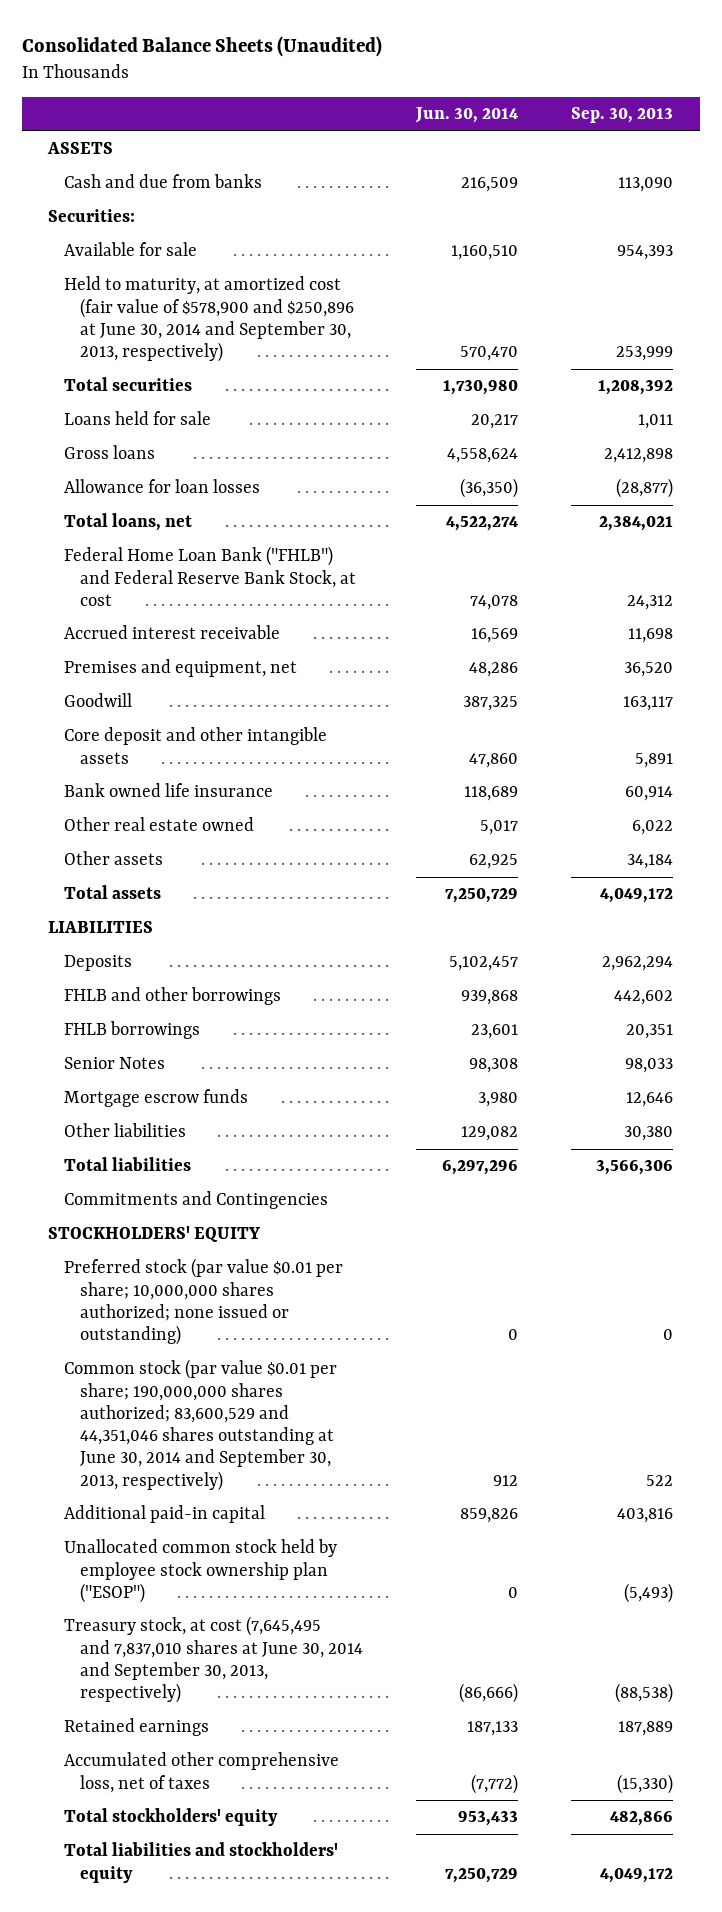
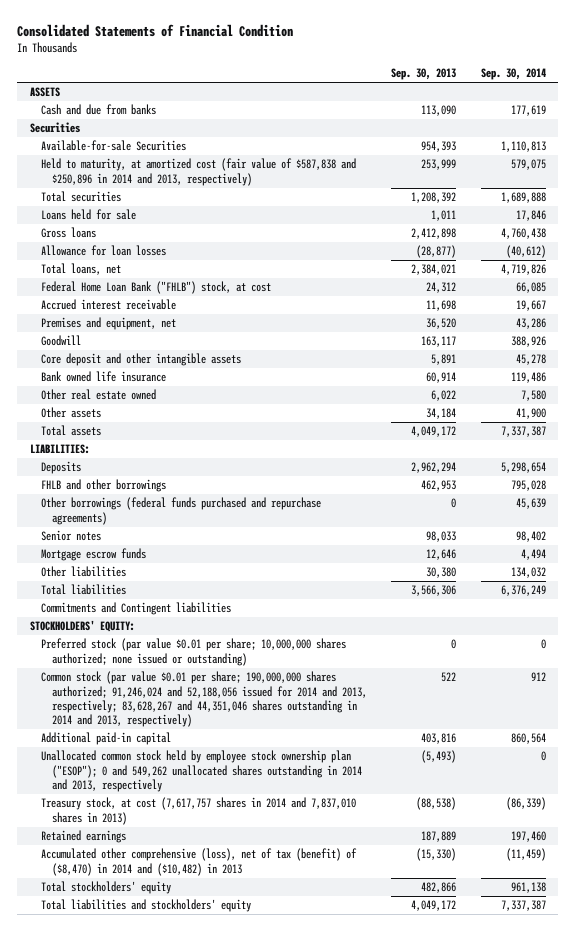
[21,35,382,57] Consolidated Balance Sheets (Unaudited) -> [17,23,294,37] Consolidated Statements of Financial Condition
[415,107,519,124] Jun. 30, 2014 -> none
none -> [480,68,546,81] Sep. 30, 2014
[48,209,136,223] Securities: -> [29,122,80,134] Securities
[64,242,198,257] Available for sale -> [40,140,186,152] Available-for-sale Securities
[64,276,354,363] Held to maturity, at amortized cost (fair value of $578,900 and $250,896 at June 30, 2014 and September 30, 2013, respectively) -> [40,158,356,186] Held to maturity, at amortized cost (fair value of $587,838 and $250,896 in 2014 and 2013, respectively)
[64,546,356,606] Federal Home Loan Bank ("FHLB") and Federal Reserve Bank Stock, at cost -> [40,281,271,295] Federal Home Loan Bank ("FHLB") stock, at cost
[48,921,154,934] LIABILITIES -> [29,444,90,455] LIABILITIES:
[64,1021,201,1040] FHLB borrowings -> none
[614,990,674,1006] 442,602 -> [421,480,457,492] 462,953
none -> [40,497,321,525] Other borrowings (federal funds purchased and repurchase agreements)
[64,1057,166,1070] Senior Notes -> [40,530,101,542] Senior notes
[64,1191,329,1210] Commitments and Contingencies -> [40,602,231,616] Commitments and Contingent liabilities
[48,1226,261,1243] STOCKHOLDERS' EQUITY -> [29,620,135,633] STOCKHOLDERS' EQUITY:
[64,1359,338,1491] Common stock (par value $0.01 per share; 190,000,000 shares authorized; 83,600,529 and 44,351,046 shares outstanding at June 30, 2014 and September 30, 2013, respectively) -> [40,671,367,728] Common stock (par value $0.01 per share; 190,000,000 shares authorized; 91,246,024 and 52,188,056 issued for 2014 and 2013, respectively; 83,628,267 and 44,351,046 shares outstanding in 2014 and 2013, respectively)
[64,1539,338,1603] Unallocated common stock held by employee stock ownership plan ("ESOP") -> [40,750,362,792] Unallocated common stock held by employee stock ownership plan ("ESOP"); 0 and 549,262 unallocated shares outstanding in 2014 and 2013, respectively
[64,1616,363,1704] Treasury stock, at cost (7,645,495 and 7,837,010 shares at June 30, 2014 and September 30, 2013, respectively) -> [40,797,356,825] Treasury stock, at cost (7,617,757 shares in 2014 and 7,837,010 shares in 2013)
[64,1752,340,1793] Accumulated other comprehensive loss, net of taxes -> [40,848,357,876] Accumulated other comprehensive (loss), net of tax (benefit) of ($8,470) in 2014 and ($10,482) in 2013

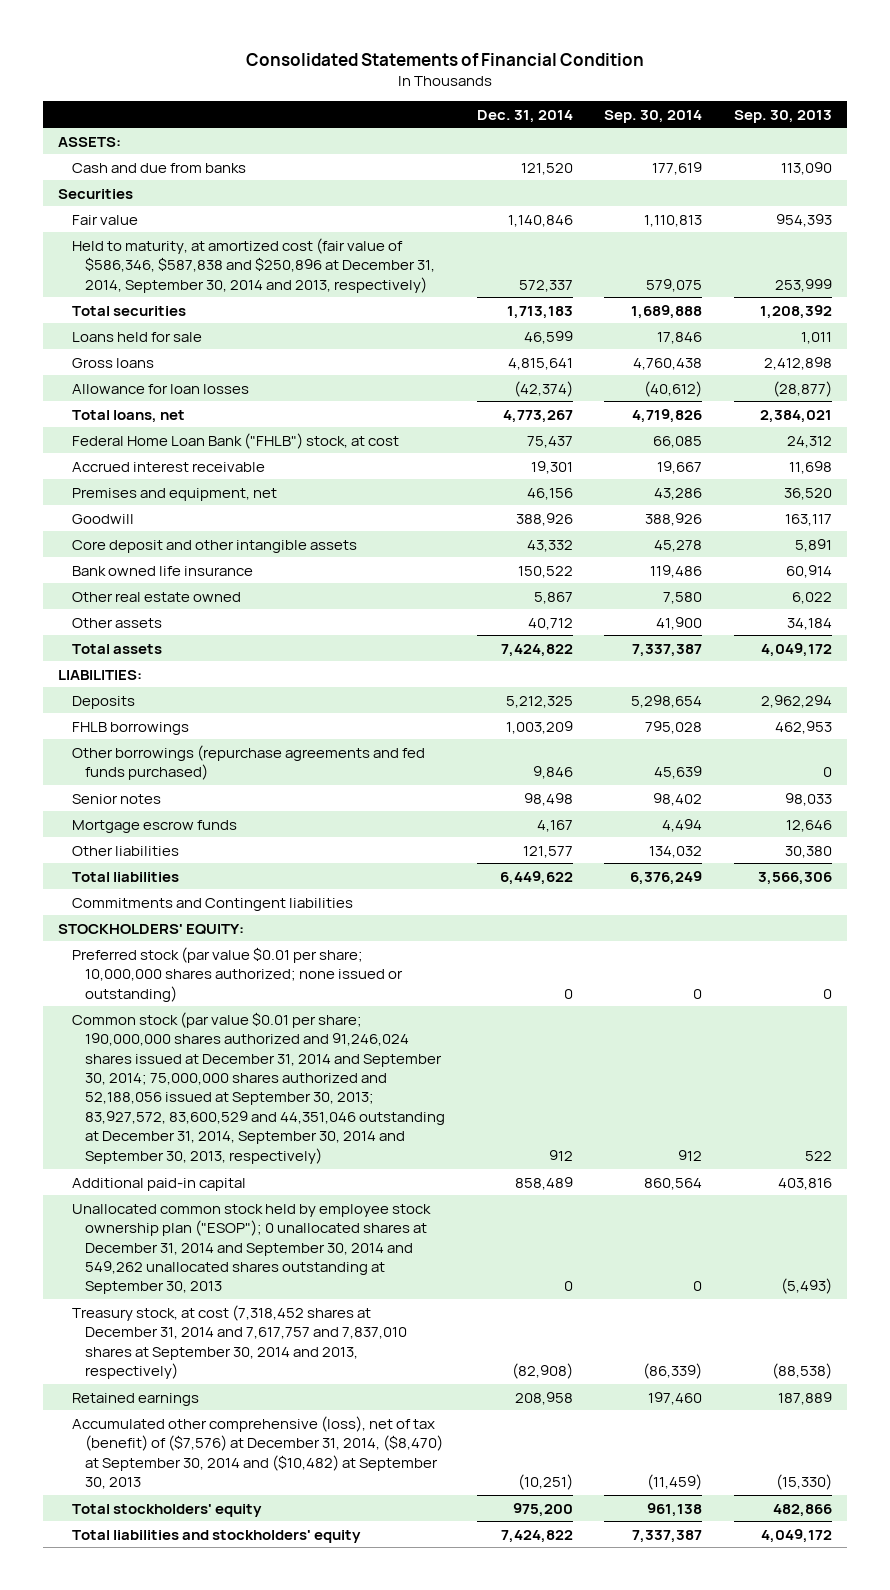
none -> [476,109,573,123] Dec. 31, 2014
[29,87,60,98] ASSETS -> [58,136,122,147] ASSETS:
[40,140,186,152] Available-for-sale Securities -> [71,214,138,225] Fair value
[40,158,356,186] Held to maturity, at amortized cost (fair value of $587,838 and $250,896 in 2014 and 2013, respectively) -> [71,237,436,293] Held to maturity, at amortized cost (fair value of $586,346, $587,838 and $250,896 at December 31, 2014, September 30, 2014 and 2013, respectively)
[40,479,166,493] FHLB and other borrowings -> [71,721,189,735] FHLB borrowings
[40,497,321,525] Other borrowings (federal funds purchased and repurchase agreements) -> [71,744,425,781] Other borrowings (repurchase agreements and fed funds purchased)
[40,671,367,728] Common stock (par value $0.01 per share; 190,000,000 shares authorized; 91,246,024 and 52,188,056 issued for 2014 and 2013, respectively; 83,628,267 and 44,351,046 shares outstanding in 2014 and 2013, respectively) -> [71,1011,446,1164] Common stock (par value $0.01 per share; 190,000,000 shares authorized and 91,246,024 shares issued at December 31, 2014 and September 30, 2014; 75,000,000 shares authorized and 52,188,056 issued at September 30, 2013; 83,927,572, 83,600,529 and 44,351,046 outstanding at December 31, 2014, September 30, 2014 and September 30, 2013, respectively)
[40,750,362,792] Unallocated common stock held by employee stock ownership plan ("ESOP"); 0 and 549,262 unallocated shares outstanding in 2014 and 2013, respectively -> [71,1203,431,1295] Unallocated common stock held by employee stock ownership plan ("ESOP"); 0 unallocated shares at December 31, 2014 and September 30, 2014 and 549,262 unallocated shares outstanding at September 30, 2013
[40,797,356,825] Treasury stock, at cost (7,617,757 shares in 2014 and 7,837,010 shares in 2013) -> [71,1304,408,1380] Treasury stock, at cost (7,318,452 shares at December 31, 2014 and 7,617,757 and 7,837,010 shares at September 30, 2014 and 2013, respectively)
[40,848,357,876] Accumulated other comprehensive (loss), net of tax (benefit) of ($8,470) in 2014 and ($10,482) in 2013 -> [71,1415,444,1490] Accumulated other comprehensive (loss), net of tax (benefit) of ($7,576) at December 31, 2014, ($8,470) at September 30, 2014 and ($10,482) at September 30, 2013

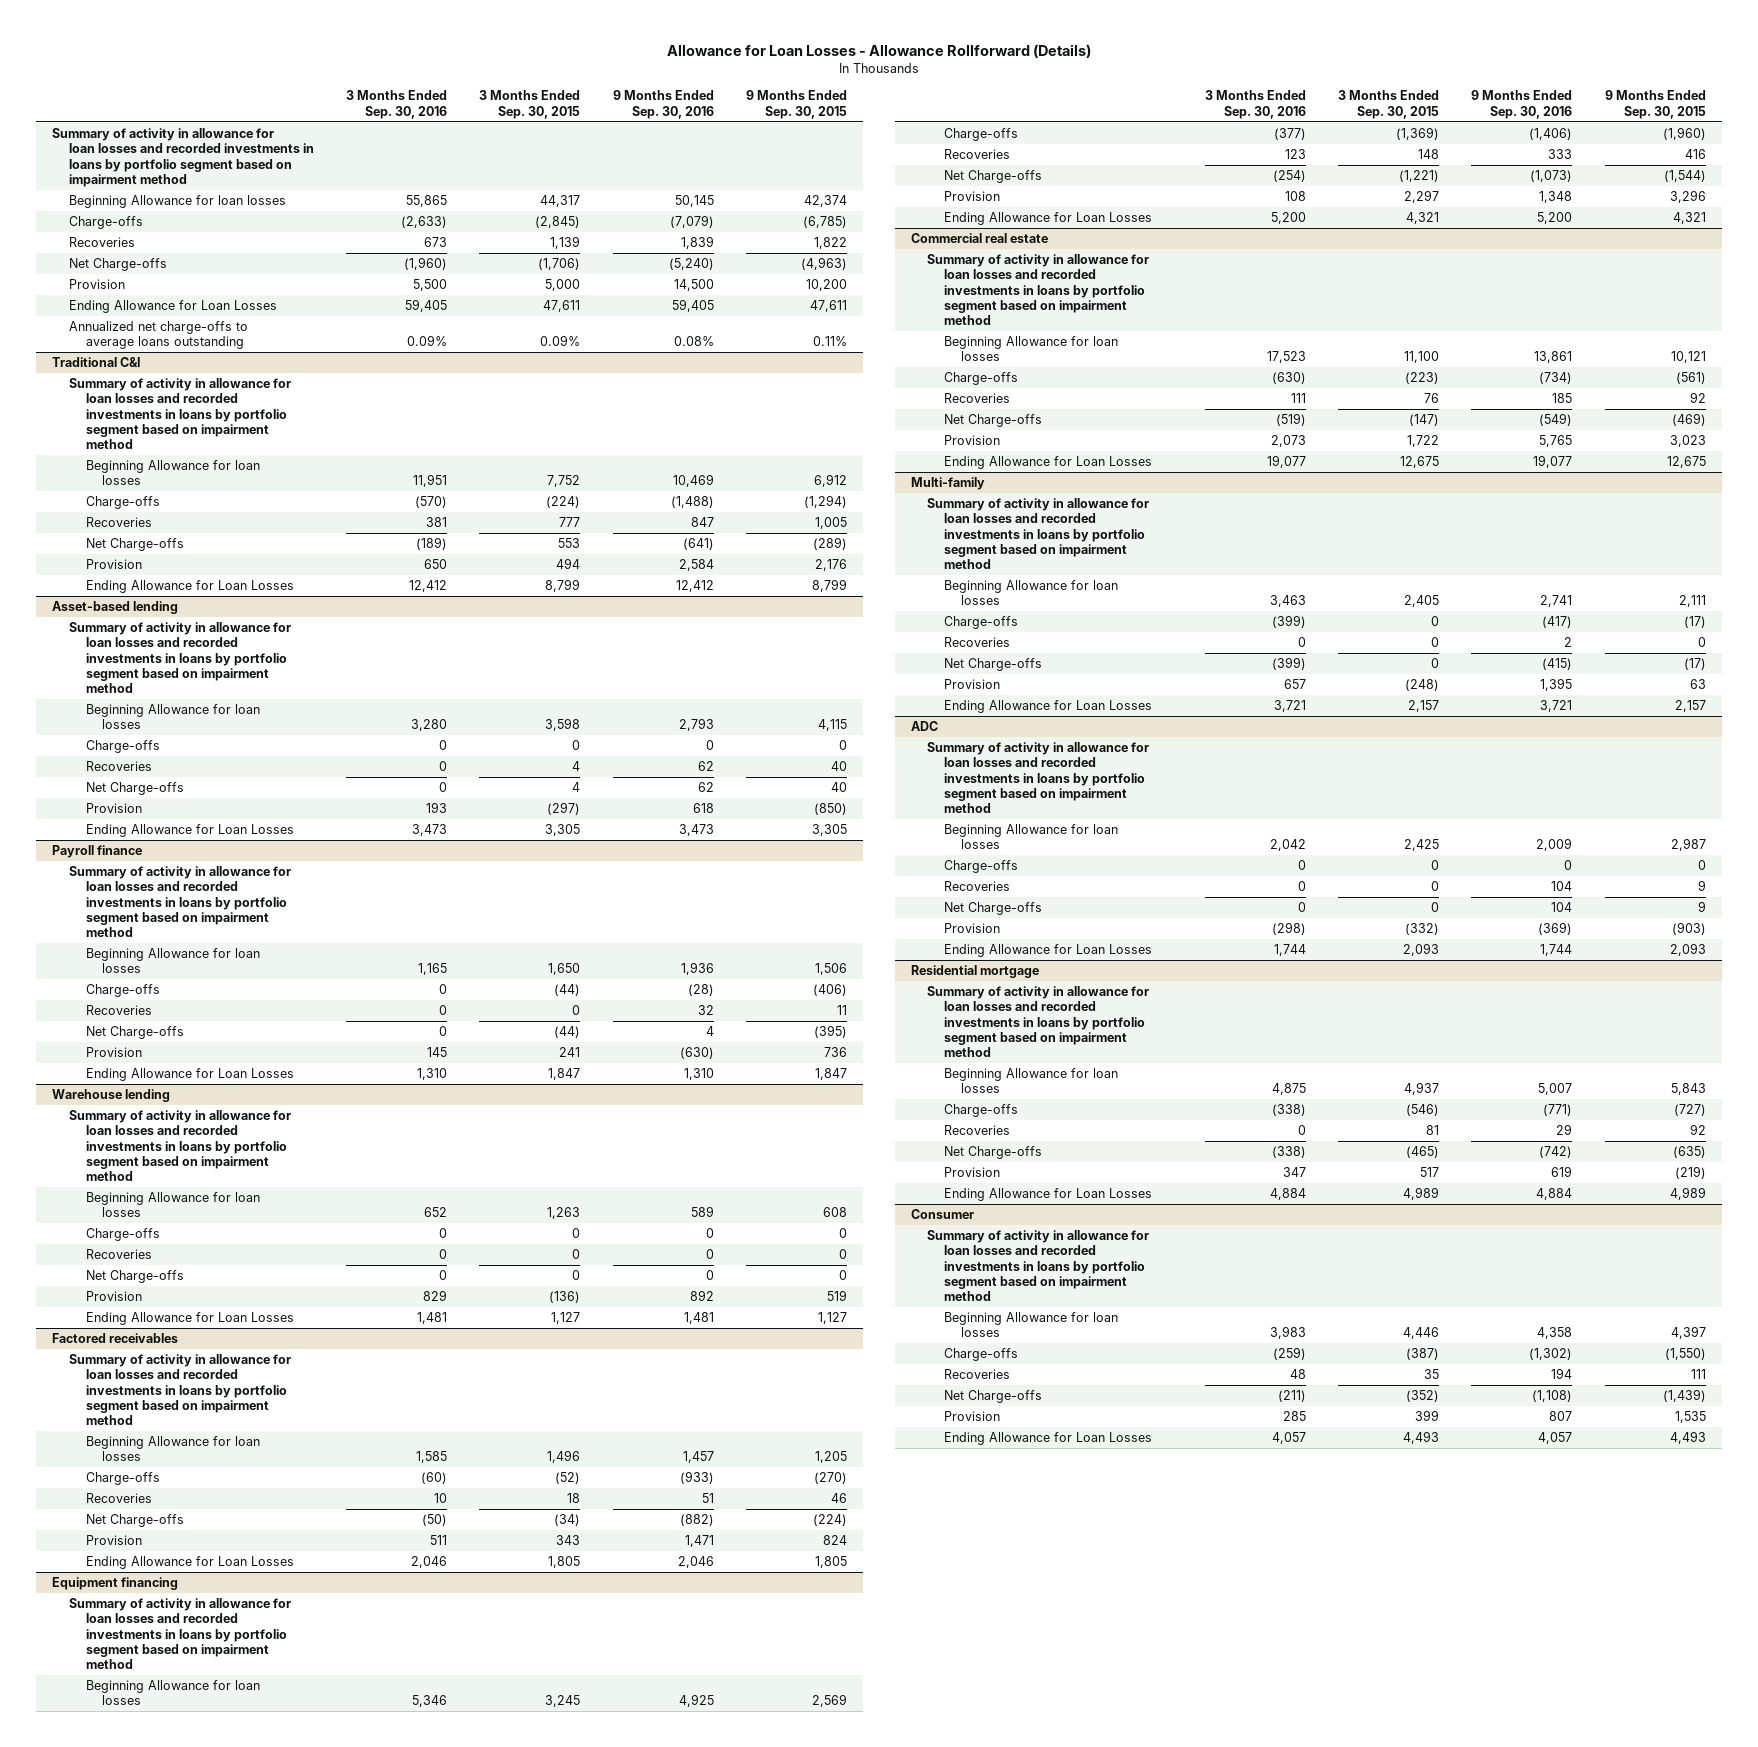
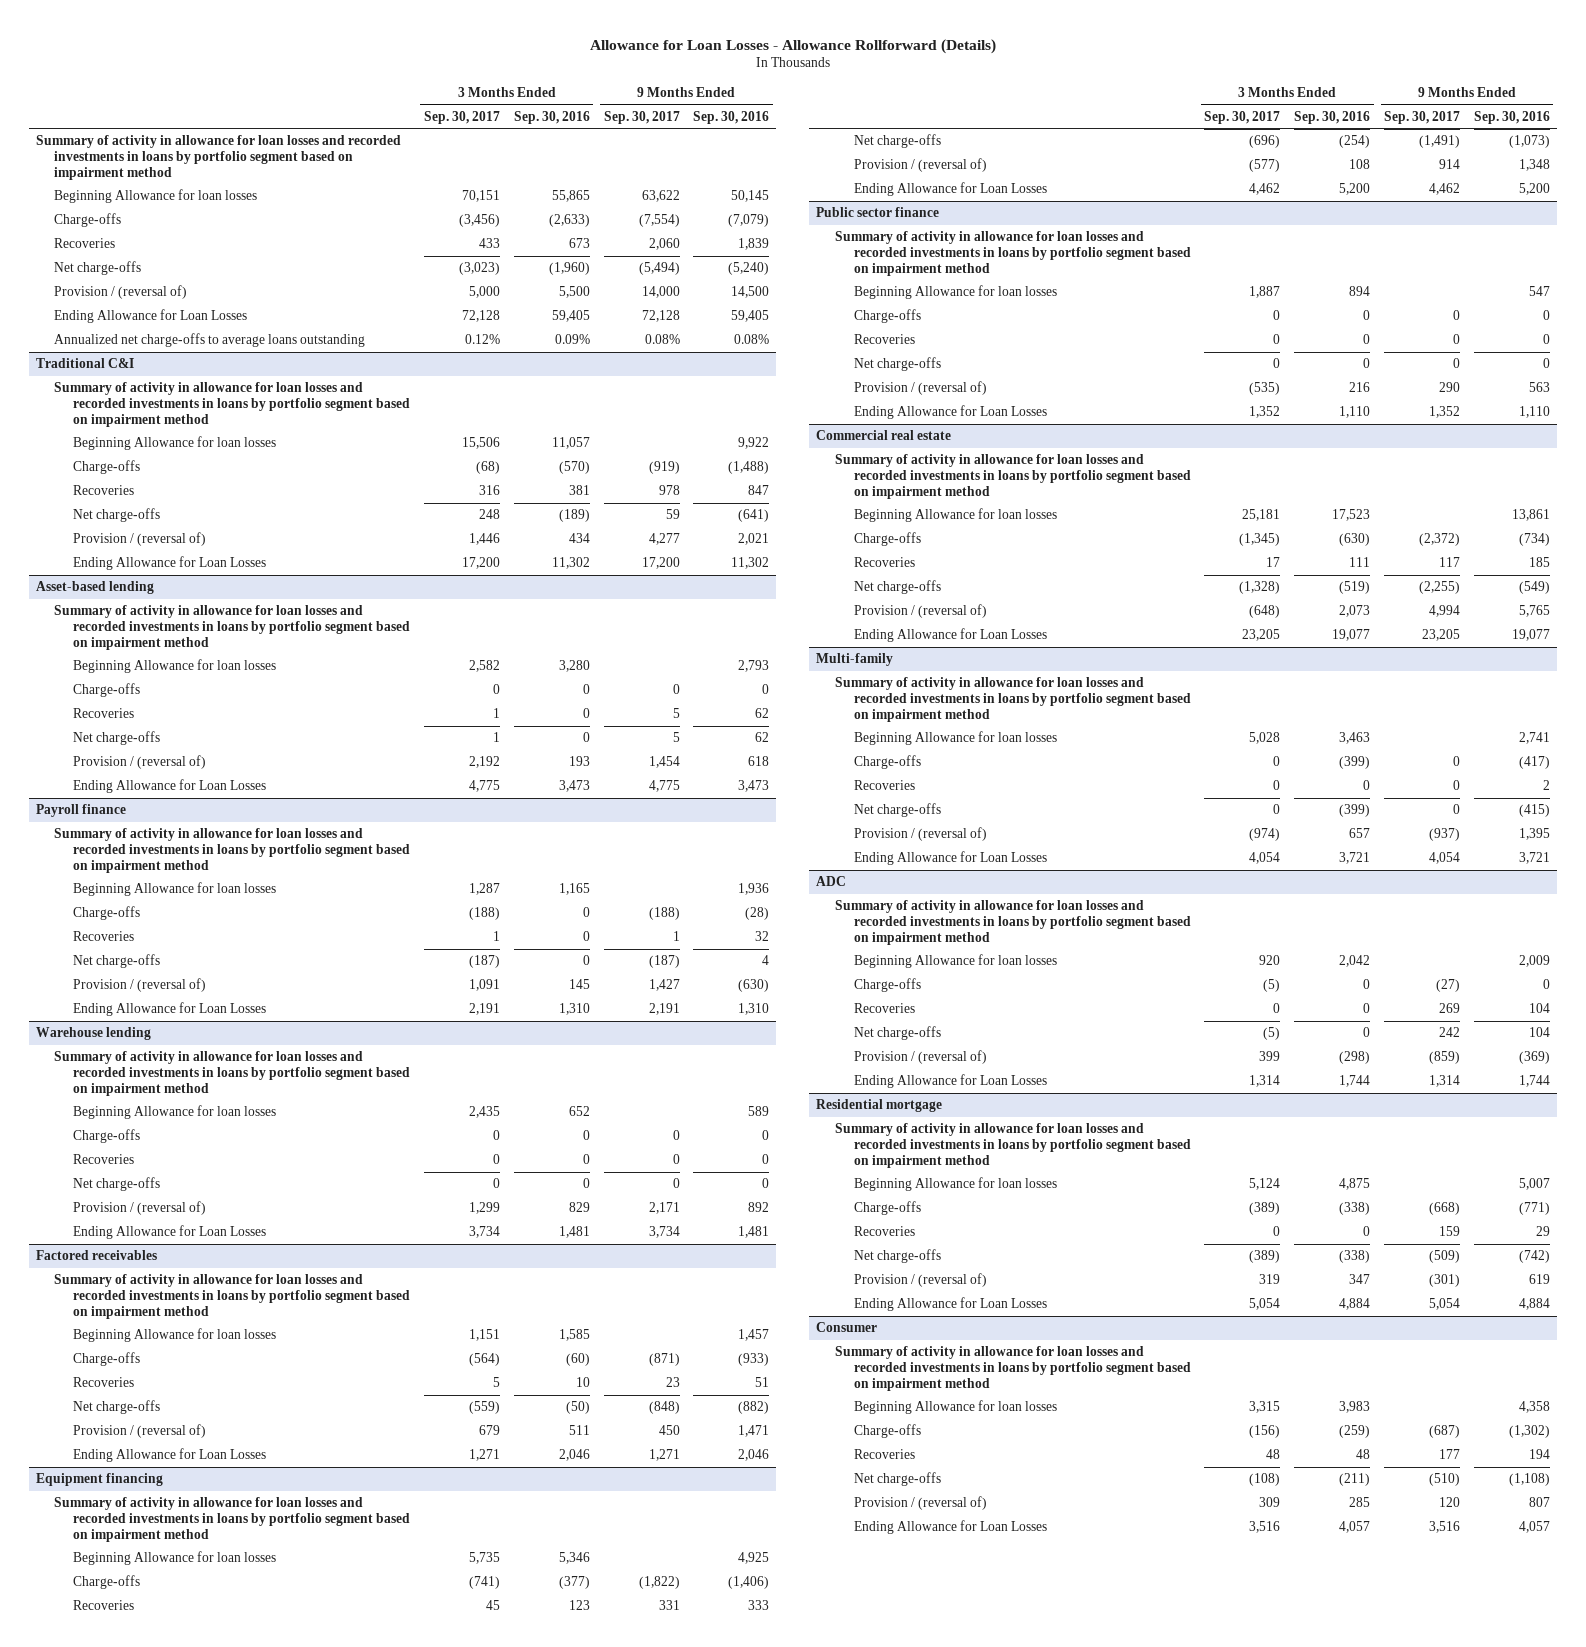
[479,90,581,119] 3 Months Ended Sep. 30, 2015 -> none
[746,90,848,119] 9 Months Ended Sep. 30, 2015 -> none
none -> [423,110,500,124] Sep. 30, 2017
none -> [603,110,680,124] Sep. 30, 2017
[68,258,167,272] Net Charge-offs -> [54,261,142,276] Net charge-offs
[68,279,125,290] Provision -> [54,285,188,300] Provision / (reversal of)
[413,474,448,488] 11,951 -> [551,437,590,450] 11,057
[672,474,714,488] 10,469 -> [738,437,770,450] 9,922
[85,538,184,552] Net Charge-offs -> [73,508,161,523] Net charge-offs
[85,559,142,570] Provision -> [73,532,207,547] Provision / (reversal of)
[424,559,448,570] 650 -> [568,533,590,544] 434
[678,559,714,572] 2,584 -> [738,533,770,546] 2,021
[409,580,448,593] 12,412 -> [551,557,590,570] 11,302
[675,580,714,593] 12,412 -> [731,557,770,570] 11,302
[85,782,184,796] Net Charge-offs -> [73,731,161,746] Net charge-offs
[85,803,142,814] Provision -> [73,755,207,770] Provision / (reversal of)
[85,1026,184,1040] Net Charge-offs -> [73,954,161,969] Net charge-offs
[85,1047,142,1058] Provision -> [73,978,207,993] Provision / (reversal of)
[85,1270,184,1284] Net Charge-offs -> [73,1177,161,1192] Net charge-offs
[85,1291,142,1302] Provision -> [73,1201,207,1216] Provision / (reversal of)
[85,1514,184,1528] Net Charge-offs -> [73,1400,161,1415] Net charge-offs
[85,1535,142,1546] Provision -> [73,1424,207,1439] Provision / (reversal of)
[944,170,1043,184] Net Charge-offs -> [853,134,941,149] Net charge-offs
[944,191,1001,202] Provision -> [853,158,987,173] Provision / (reversal of)
none -> [816,207,940,218] Public sector finance
none -> [834,231,1191,276] Summary of activity in allowance for loan losses and recorded investments in loans by portfolio segment based on impairment method
none -> [853,285,1057,300] Beginning Allowance for loan losses
none -> [853,309,921,324] Charge-offs
none -> [853,334,915,345] Recoveries
none -> [853,357,941,372] Net charge-offs
none -> [853,381,987,396] Provision / (reversal of)
none -> [853,405,1047,420] Ending Allowance for Loan Losses
[944,414,1043,428] Net Charge-offs -> [853,580,941,595] Net charge-offs
[944,435,1001,446] Provision -> [853,604,987,619] Provision / (reversal of)
[944,658,1043,672] Net Charge-offs -> [853,803,941,818] Net charge-offs
[944,679,1001,690] Provision -> [853,827,987,842] Provision / (reversal of)
[944,902,1043,916] Net Charge-offs -> [853,1026,941,1041] Net charge-offs
[944,923,1001,934] Provision -> [853,1050,987,1065] Provision / (reversal of)
[944,1146,1043,1160] Net Charge-offs -> [853,1249,941,1264] Net charge-offs
[944,1167,1001,1178] Provision -> [853,1273,987,1288] Provision / (reversal of)
[944,1390,1043,1404] Net Charge-offs -> [853,1472,941,1487] Net charge-offs
[944,1411,1001,1422] Provision -> [853,1496,987,1511] Provision / (reversal of)

